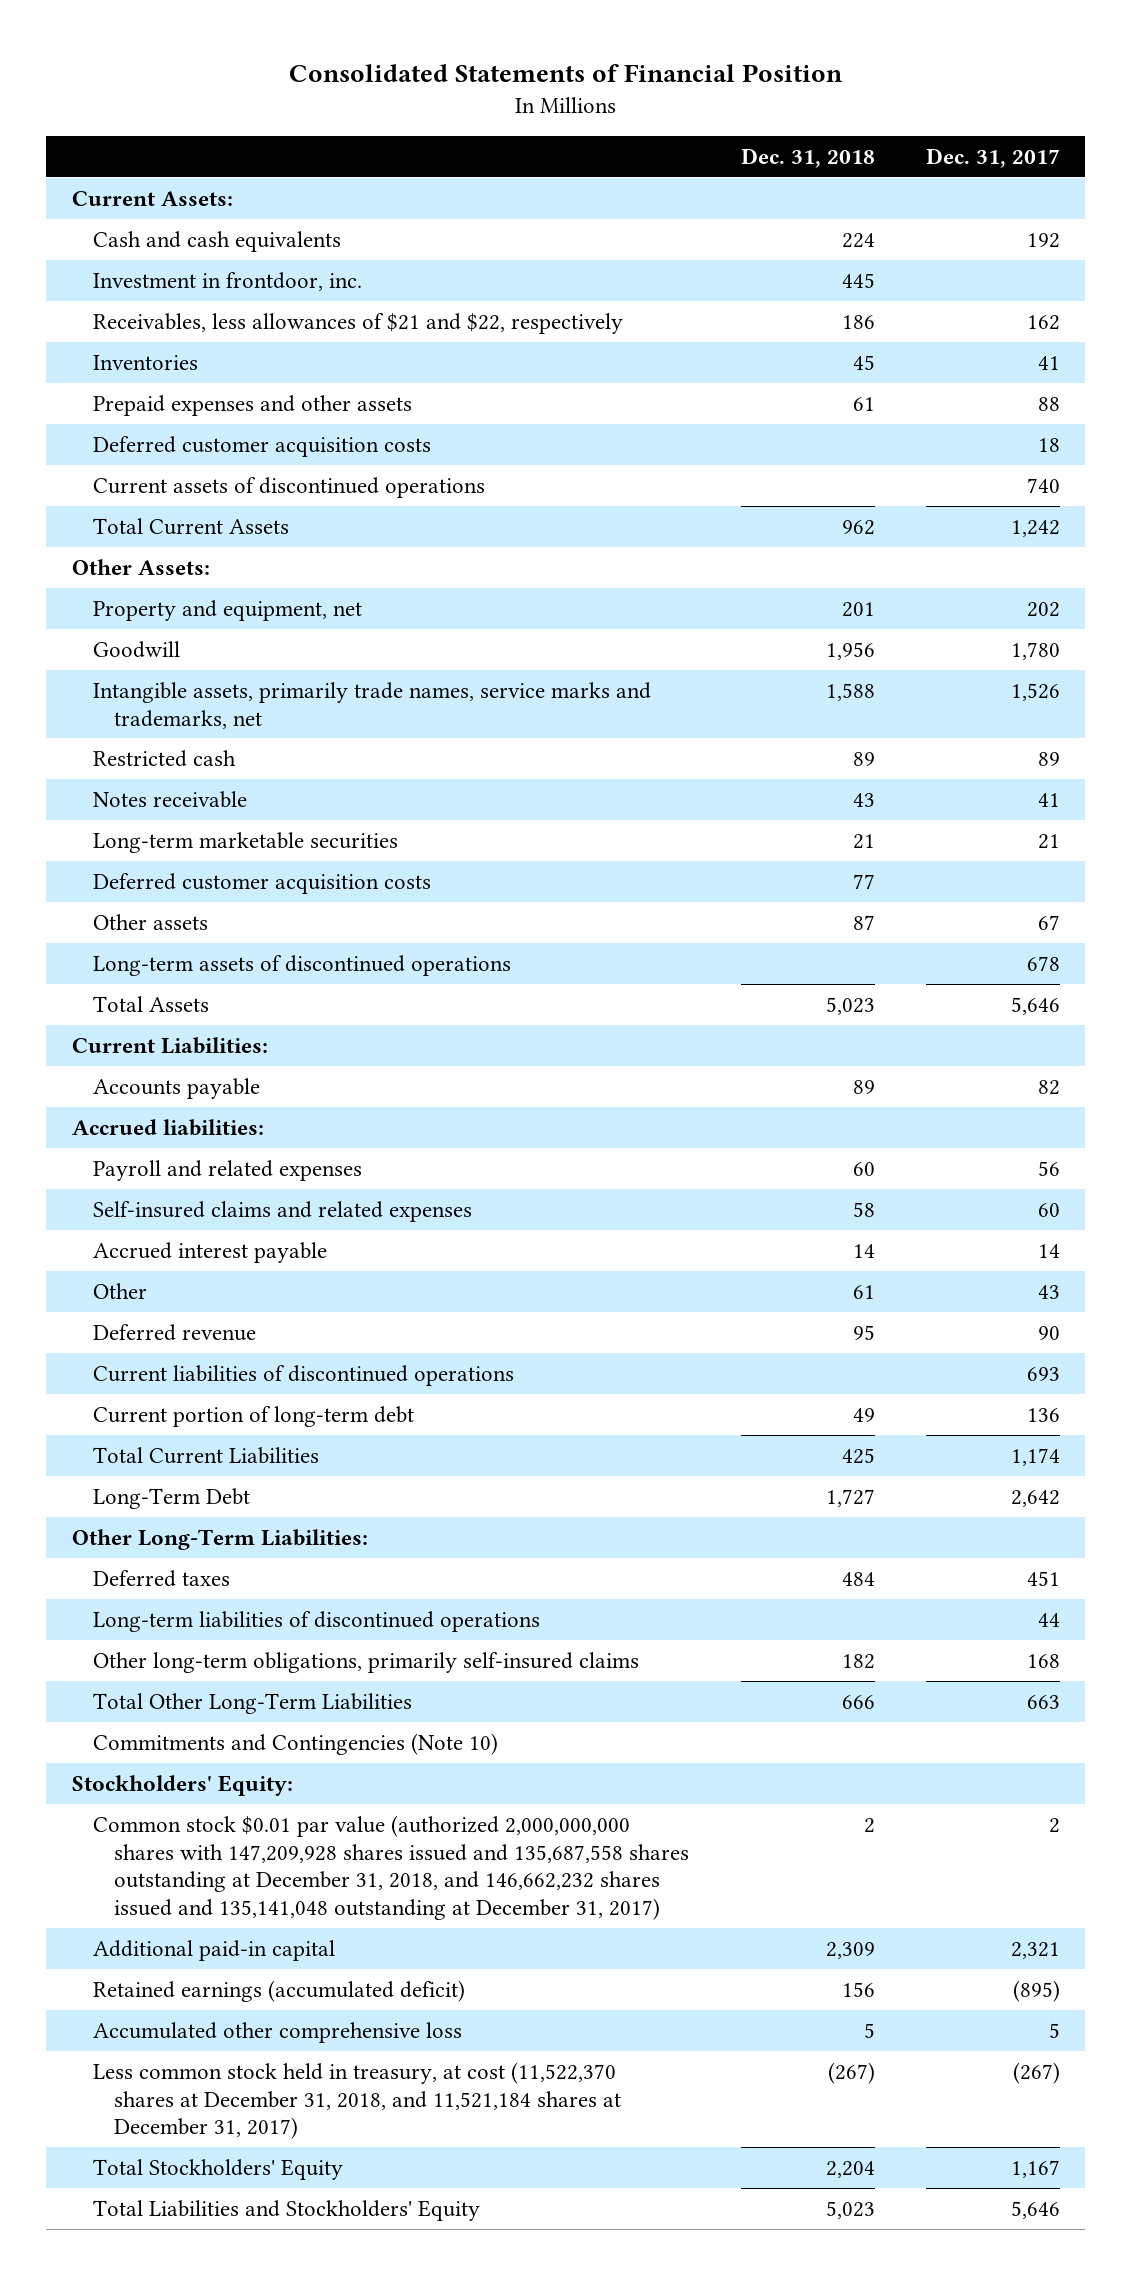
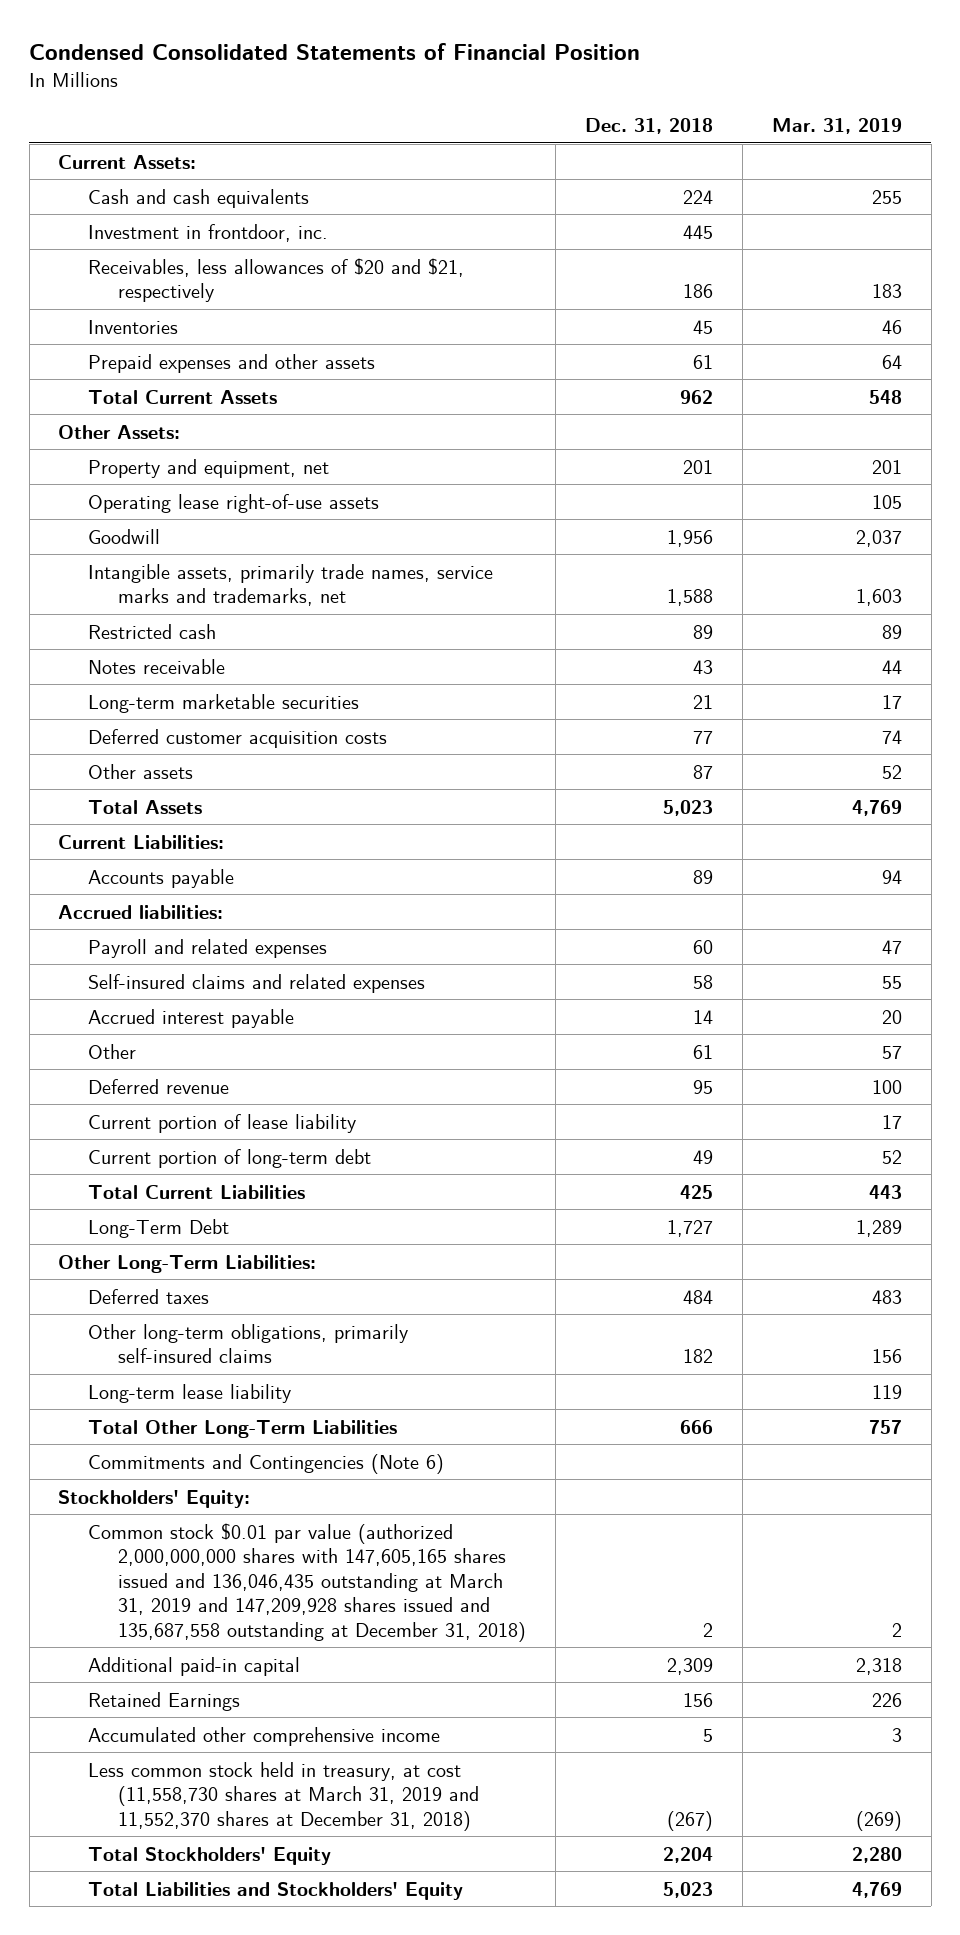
[288,63,843,82] Consolidated Statements of Financial Position -> [29,43,641,61] Condensed Consolidated Statements of Financial Position
[925,147,1060,168] Dec. 31, 2017 -> none
none -> [771,118,902,135] Mar. 31, 2019
[92,312,623,334] Receivables, less allowances of $21 and $22, respectively -> [88,257,465,303] Receivables, less allowances of $20 and $21, respectively
[92,435,431,457] Deferred customer acquisition costs -> none
[92,476,485,498] Current assets of discontinued operations -> none
none -> [88,493,380,513] Operating lease right-of-use assets
[92,954,511,976] Long-term assets of discontinued operations -> none
[92,1364,514,1386] Current liabilities of discontinued operations -> none
none -> [88,1113,357,1133] Current portion of lease liability
[92,1610,540,1632] Long-term liabilities of discontinued operations -> none
none -> [88,1383,292,1403] Long-term lease liability
[92,1732,498,1755] Commitments and Contingencies (Note 10) -> [88,1453,445,1474] Commitments and Contingencies (Note 6)
[92,1814,690,1921] Common stock $0.01 par value (authorized 2,000,000,000 shares with 147,209,928 shares issued and 135,687,558 shares outstanding at December 31, 2018, and 146,662,232 shares issued and 135,141,048 outstanding at December 31, 2017) -> [88,1522,527,1642] Common stock $0.01 par value (authorized 2,000,000,000 shares with 147,605,165 shares issued and 136,046,435 outstanding at March 31, 2019 and 147,209,928 shares issued and 135,687,558 outstanding at December 31, 2018)
[92,1979,465,2002] Retained earnings (accumulated deficit) -> [88,1691,241,1711] Retained Earnings
[92,2021,462,2043] Accumulated other comprehensive loss -> [88,1726,441,1746] Accumulated other comprehensive income
[92,2061,622,2140] Less common stock held in treasury, at cost (11,522,370 shares at December 31, 2018, and 11,521,184 shares at December 31, 2017) -> [88,1761,480,1831] Less common stock held in treasury, at cost (11,558,730 shares at March 31, 2019 and 11,552,370 shares at December 31, 2018)

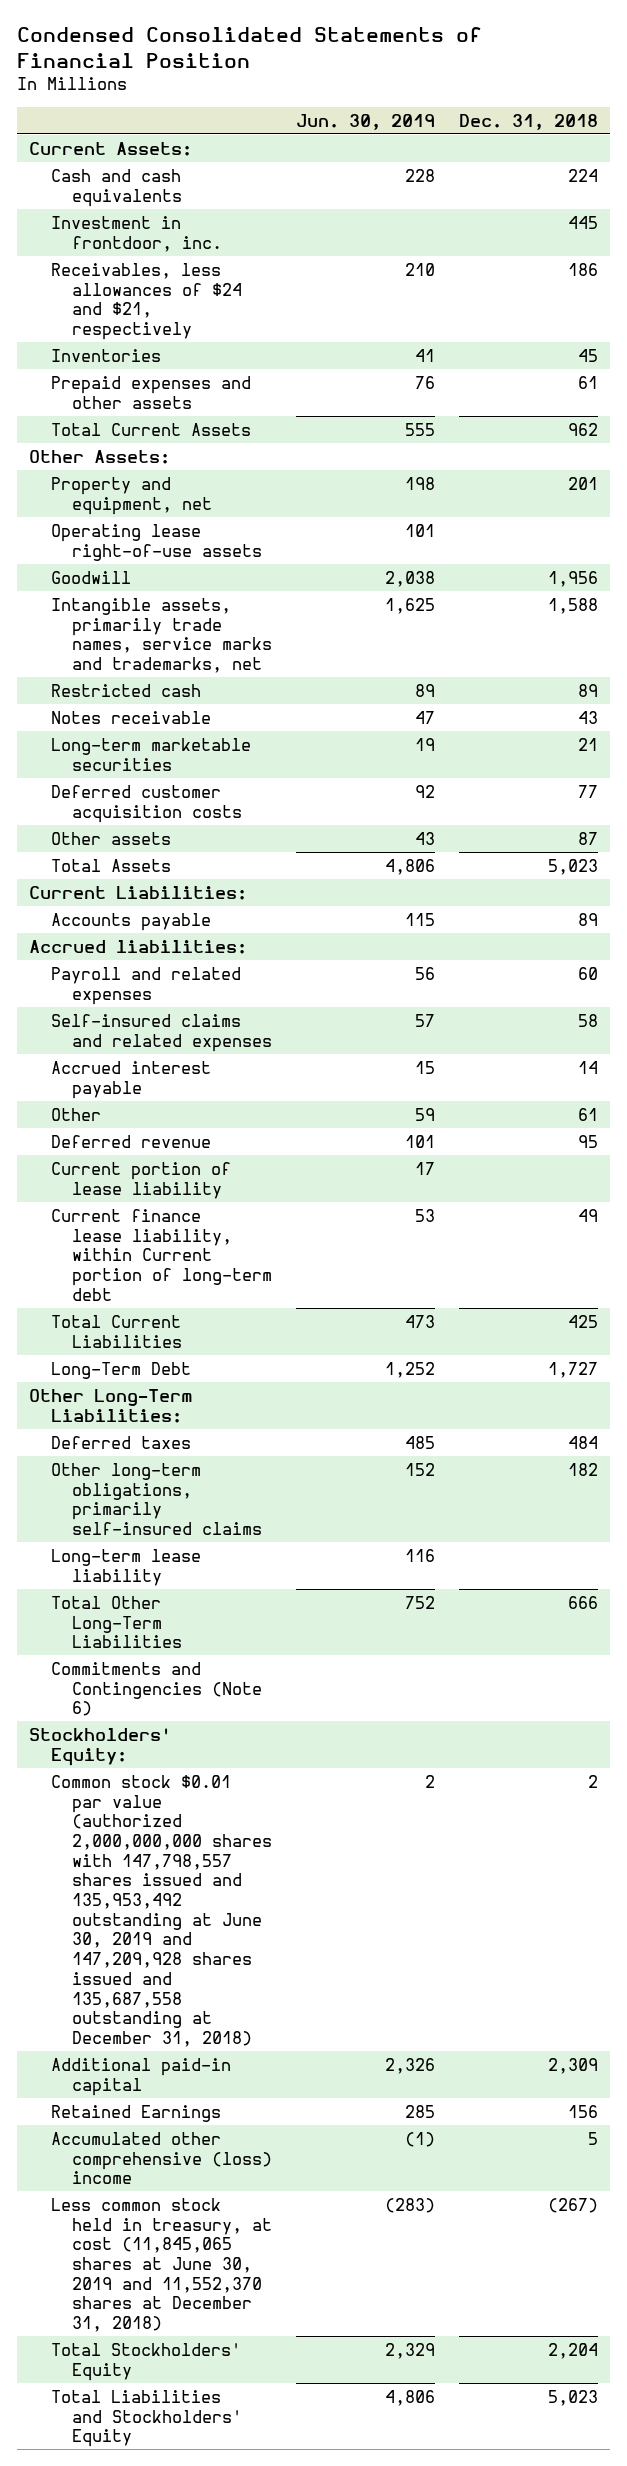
[771,118,902,135] Mar. 31, 2019 -> none
none -> [296,113,436,130] Jun. 30, 2019
[88,257,465,303] Receivables, less allowances of $20 and $21, respectively -> [50,262,243,340] Receivables, less allowances of $24 and $21, respectively
[88,1148,372,1168] Current portion of long-term debt -> [50,1208,273,1301] Current finance lease liability, within Current portion of long-term debt
[88,1522,527,1642] Common stock $0.01 par value (authorized 2,000,000,000 shares with 147,605,165 shares issued and 136,046,435 outstanding at March 31, 2019 and 147,209,928 shares issued and 135,687,558 outstanding at December 31, 2018) -> [50,1774,273,2047] Common stock $0.01 par value (authorized 2,000,000,000 shares with 147,798,557 shares issued and 135,953,492 outstanding at June 30, 2019 and 147,209,928 shares issued and 135,687,558 outstanding at December 31, 2018)
[88,1726,441,1746] Accumulated other comprehensive income -> [50,2131,273,2185] Accumulated other comprehensive (loss) income
[88,1761,480,1831] Less common stock held in treasury, at cost (11,558,730 shares at March 31, 2019 and 11,552,370 shares at December 31, 2018) -> [50,2197,273,2333] Less common stock held in treasury, at cost (11,845,065 shares at June 30, 2019 and 11,552,370 shares at December 31, 2018)

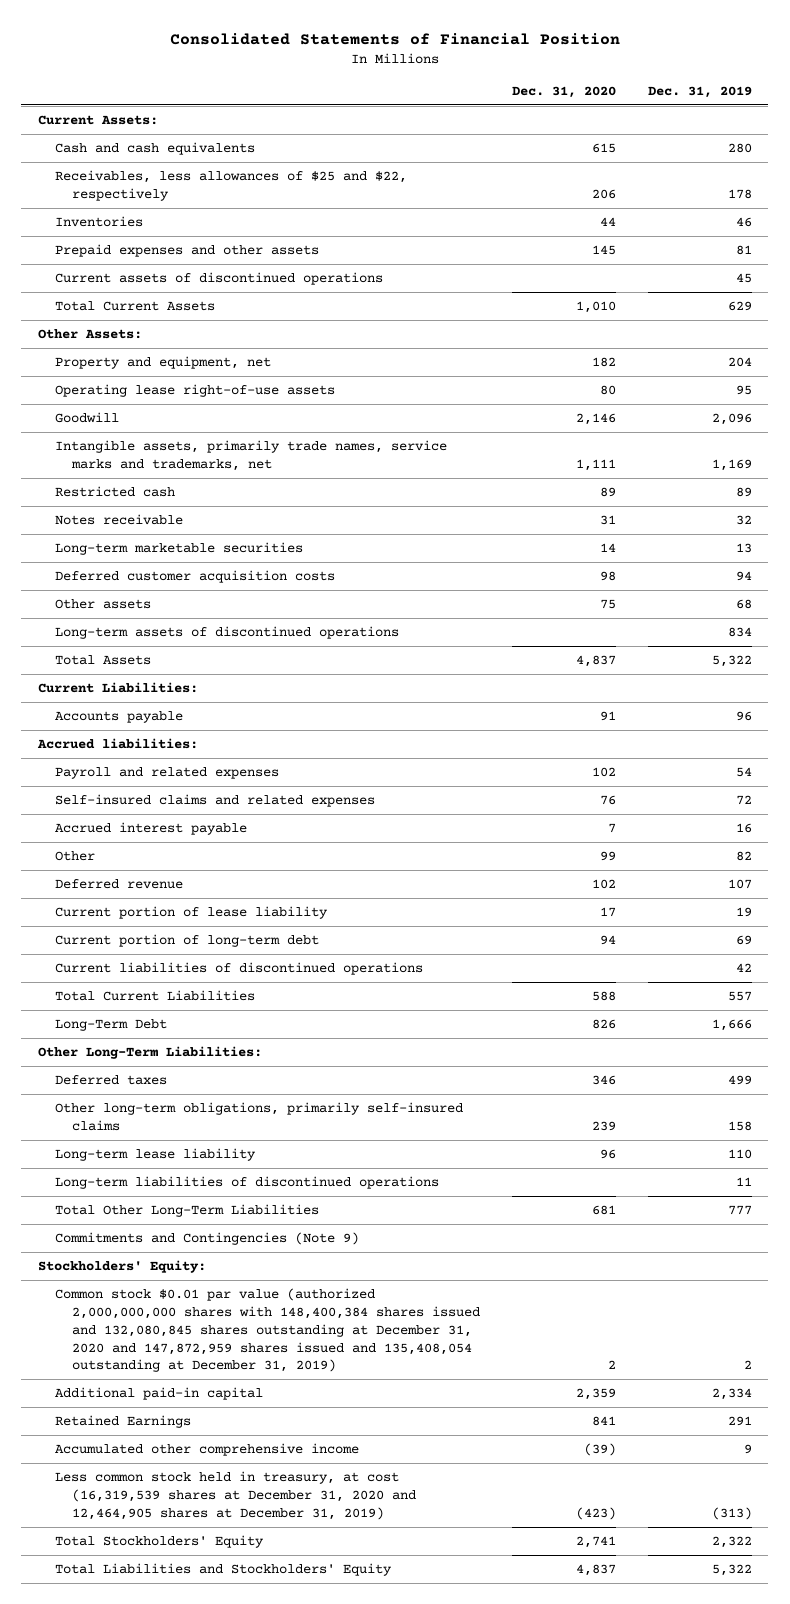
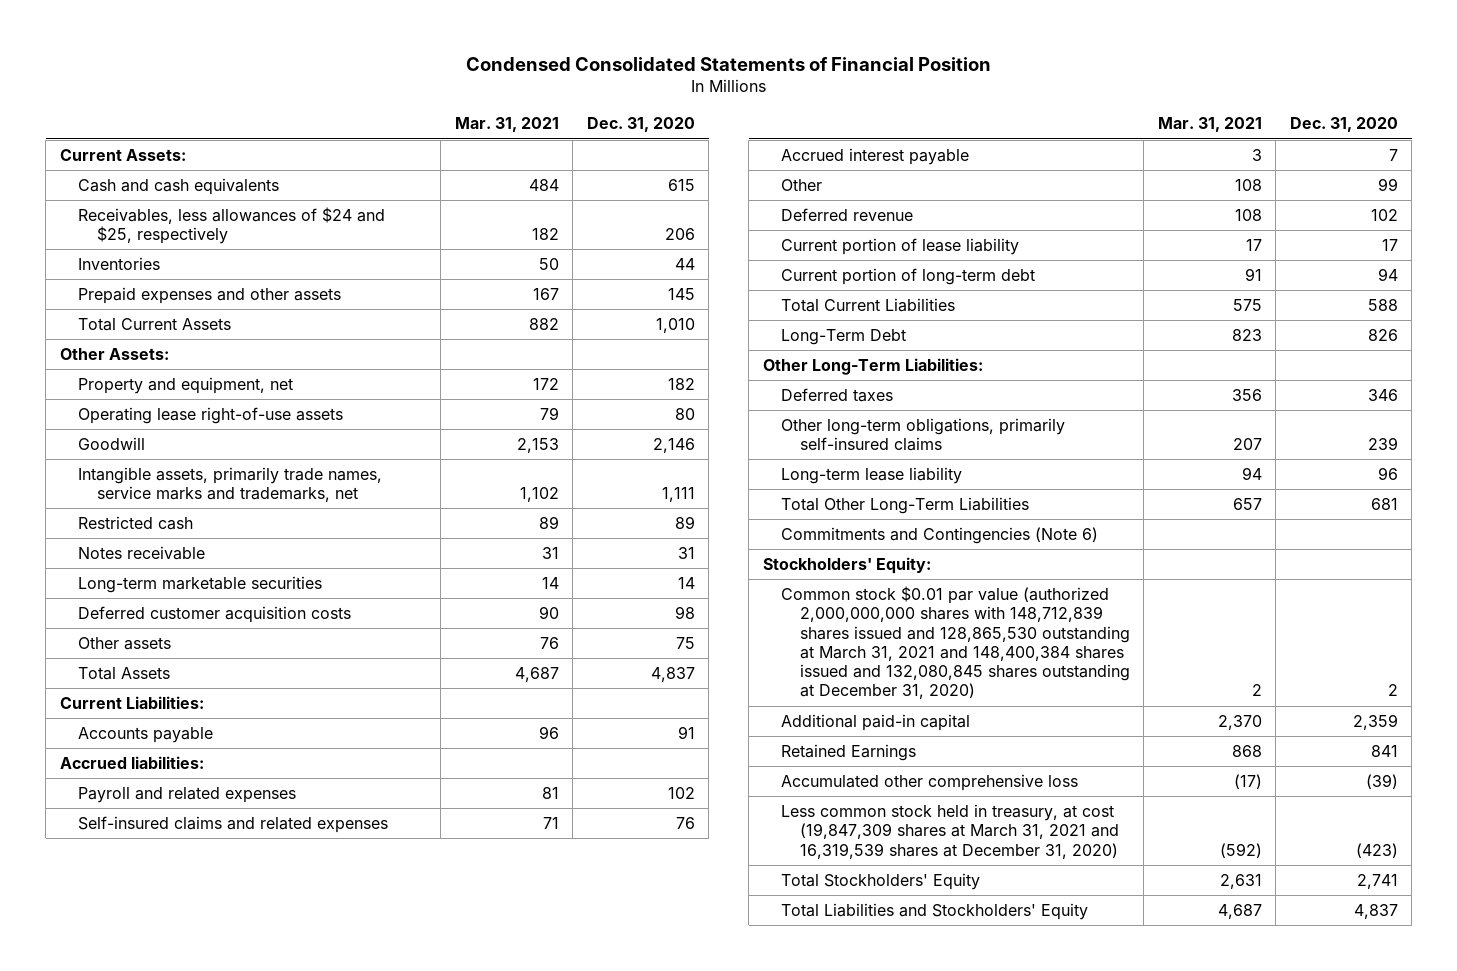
[169,32,620,45] Consolidated Statements of Financial Position -> [465,56,991,71] Condensed Consolidated Statements of Financial Position
[648,86,753,99] Dec. 31, 2019 -> none
none -> [454,117,559,133] Mar. 31, 2021
[54,170,407,201] Receivables, less allowances of $25 and $22, respectively -> [78,206,386,245] Receivables, less allowances of $24 and $25, respectively
[54,272,383,286] Current assets of discontinued operations -> none
[54,626,399,640] Long-term assets of discontinued operations -> none
[54,962,423,976] Current liabilities of discontinued operations -> none
[54,1176,439,1190] Long-term liabilities of discontinued operations -> none
[54,1232,359,1246] Commitments and Contingencies (Note 9) -> [781,526,1099,544] Commitments and Contingencies (Note 6)
[54,1288,480,1373] Common stock $0.01 par value (authorized 2,000,000,000 shares with 148,400,384 shares issued and 132,080,845 shares outstanding at December 31, 2020 and 147,872,959 shares issued and 135,408,054 outstanding at December 31, 2019) -> [781,585,1130,700] Common stock $0.01 par value (authorized 2,000,000,000 shares with 148,712,839 shares issued and 128,865,530 outstanding at March 31, 2021 and 148,400,384 shares issued and 132,080,845 shares outstanding at December 31, 2020)
[54,1443,359,1457] Accumulated other comprehensive income -> [781,773,1079,791] Accumulated other comprehensive loss
[54,1471,416,1520] Less common stock held in treasury, at cost (16,319,539 shares at December 31, 2020 and 12,464,905 shares at December 31, 2019) -> [781,803,1119,859] Less common stock held in treasury, at cost (19,847,309 shares at March 31, 2021 and 16,319,539 shares at December 31, 2020)

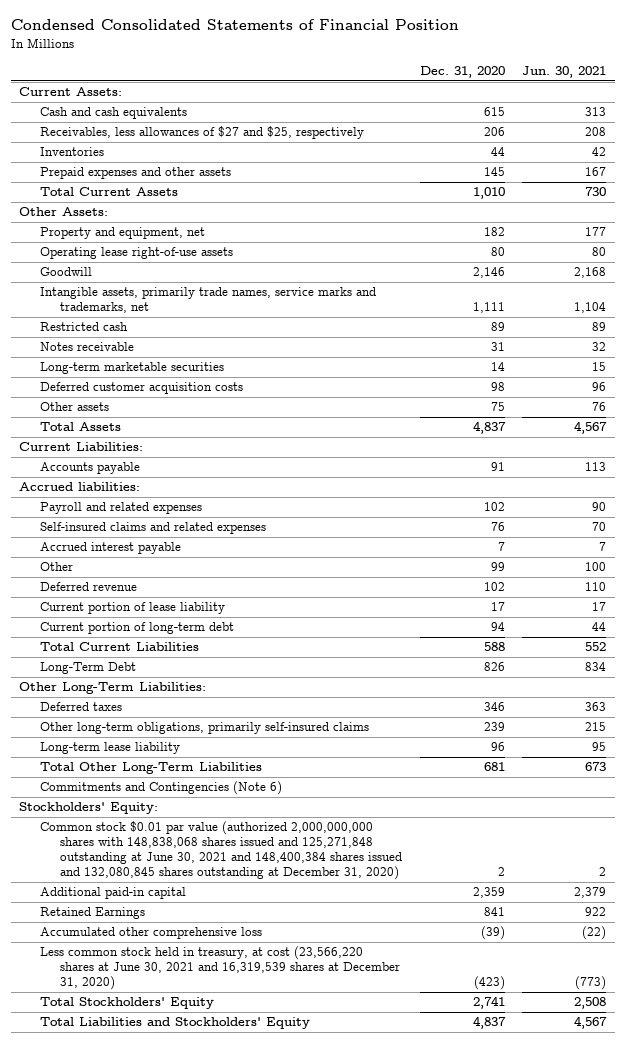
[454,117,559,133] Mar. 31, 2021 -> none
none -> [522,65,607,78] Jun. 30, 2021
[78,206,386,245] Receivables, less allowances of $24 and $25, respectively -> [39,126,364,140] Receivables, less allowances of $27 and $25, respectively
[781,585,1130,700] Common stock $0.01 par value (authorized 2,000,000,000 shares with 148,712,839 shares issued and 128,865,530 outstanding at March 31, 2021 and 148,400,384 shares issued and 132,080,845 shares outstanding at December 31, 2020) -> [39,821,403,881] Common stock $0.01 par value (authorized 2,000,000,000 shares with 148,838,068 shares issued and 125,271,848 outstanding at June 30, 2021 and 148,400,384 shares issued and 132,080,845 shares outstanding at December 31, 2020)
[781,803,1119,859] Less common stock held in treasury, at cost (19,847,309 shares at March 31, 2021 and 16,319,539 shares at December 31, 2020) -> [39,946,401,991] Less common stock held in treasury, at cost (23,566,220 shares at June 30, 2021 and 16,319,539 shares at December 31, 2020)

